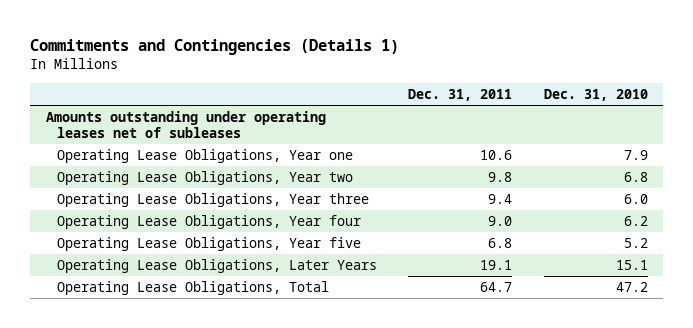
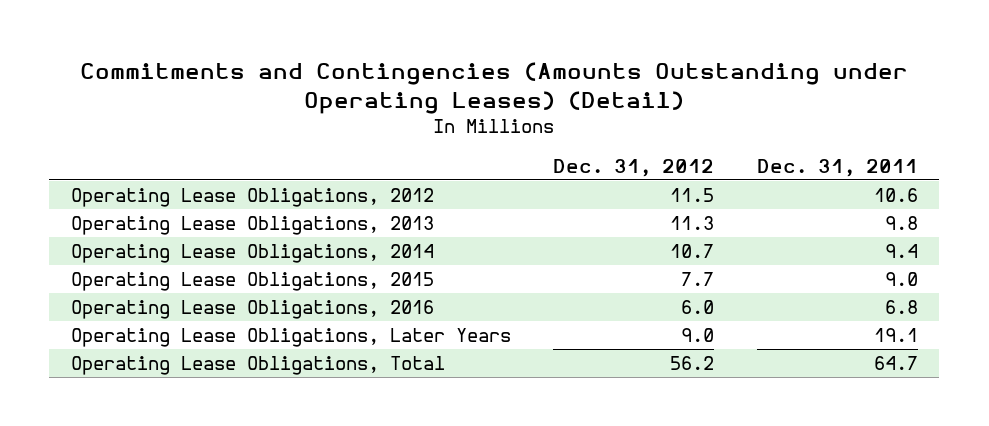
[29,39,399,56] Commitments and Contingencies (Details 1) -> [80,61,909,114] Commitments and Contingencies (Amounts Outstanding under Operating Leases) (Detail)
[543,89,648,102] Dec. 31, 2010 -> none
none -> [553,158,715,177] Dec. 31, 2012
[45,110,326,138] Amounts outstanding under operating leases net of subleases -> none
[57,148,354,163] Operating Lease Obligations, Year one -> [70,188,434,208] Operating Lease Obligations, 2012
[57,170,354,185] Operating Lease Obligations, Year two -> [70,216,434,236] Operating Lease Obligations, 2013
[57,192,370,207] Operating Lease Obligations, Year three -> [70,244,434,264] Operating Lease Obligations, 2014
[57,214,362,229] Operating Lease Obligations, Year four -> [70,272,434,292] Operating Lease Obligations, 2015
[57,236,362,251] Operating Lease Obligations, Year five -> [70,300,434,320] Operating Lease Obligations, 2016

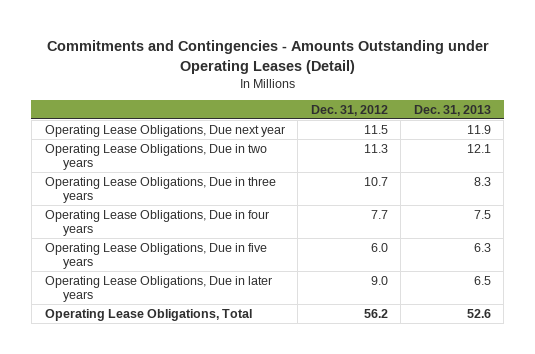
[80,61,909,114] Commitments and Contingencies (Amounts Outstanding under Operating Leases) (Detail) -> [46,40,489,74] Commitments and Contingencies - Amounts Outstanding under Operating Leases (Detail)
[756,158,918,177] Dec. 31, 2011 -> none
none -> [413,104,491,116] Dec. 31, 2013
[70,188,434,208] Operating Lease Obligations, 2012 -> [44,124,285,137] Operating Lease Obligations, Due next year
[70,216,434,236] Operating Lease Obligations, 2013 -> [44,143,267,171] Operating Lease Obligations, Due in two years
[70,244,434,264] Operating Lease Obligations, 2014 -> [44,176,276,204] Operating Lease Obligations, Due in three years
[70,272,434,292] Operating Lease Obligations, 2015 -> [44,209,269,237] Operating Lease Obligations, Due in four years
[70,300,434,320] Operating Lease Obligations, 2016 -> [44,242,267,270] Operating Lease Obligations, Due in five years
[70,328,511,348] Operating Lease Obligations, Later Years -> [44,275,272,303] Operating Lease Obligations, Due in later years

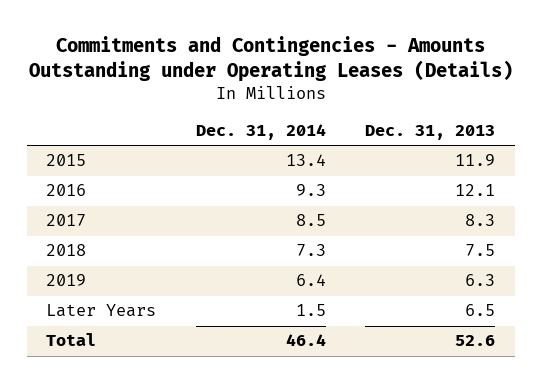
[46,40,489,74] Commitments and Contingencies - Amounts Outstanding under Operating Leases (Detail) -> [28,35,513,83] Commitments and Contingencies - Amounts Outstanding under Operating Leases (Details)
[310,104,388,116] Dec. 31, 2012 -> none
none -> [195,123,326,140] Dec. 31, 2014
[44,124,285,137] Operating Lease Obligations, Due next year -> [46,154,87,167] 2015
[44,143,267,171] Operating Lease Obligations, Due in two years -> [46,184,87,197] 2016
[44,176,276,204] Operating Lease Obligations, Due in three years -> [46,214,87,227] 2017
[44,209,269,237] Operating Lease Obligations, Due in four years -> [46,244,87,257] 2018
[44,242,267,270] Operating Lease Obligations, Due in five years -> [46,274,87,287] 2019
[44,275,272,303] Operating Lease Obligations, Due in later years -> [46,304,157,318] Later Years
[44,308,252,321] Operating Lease Obligations, Total -> [46,333,97,347] Total

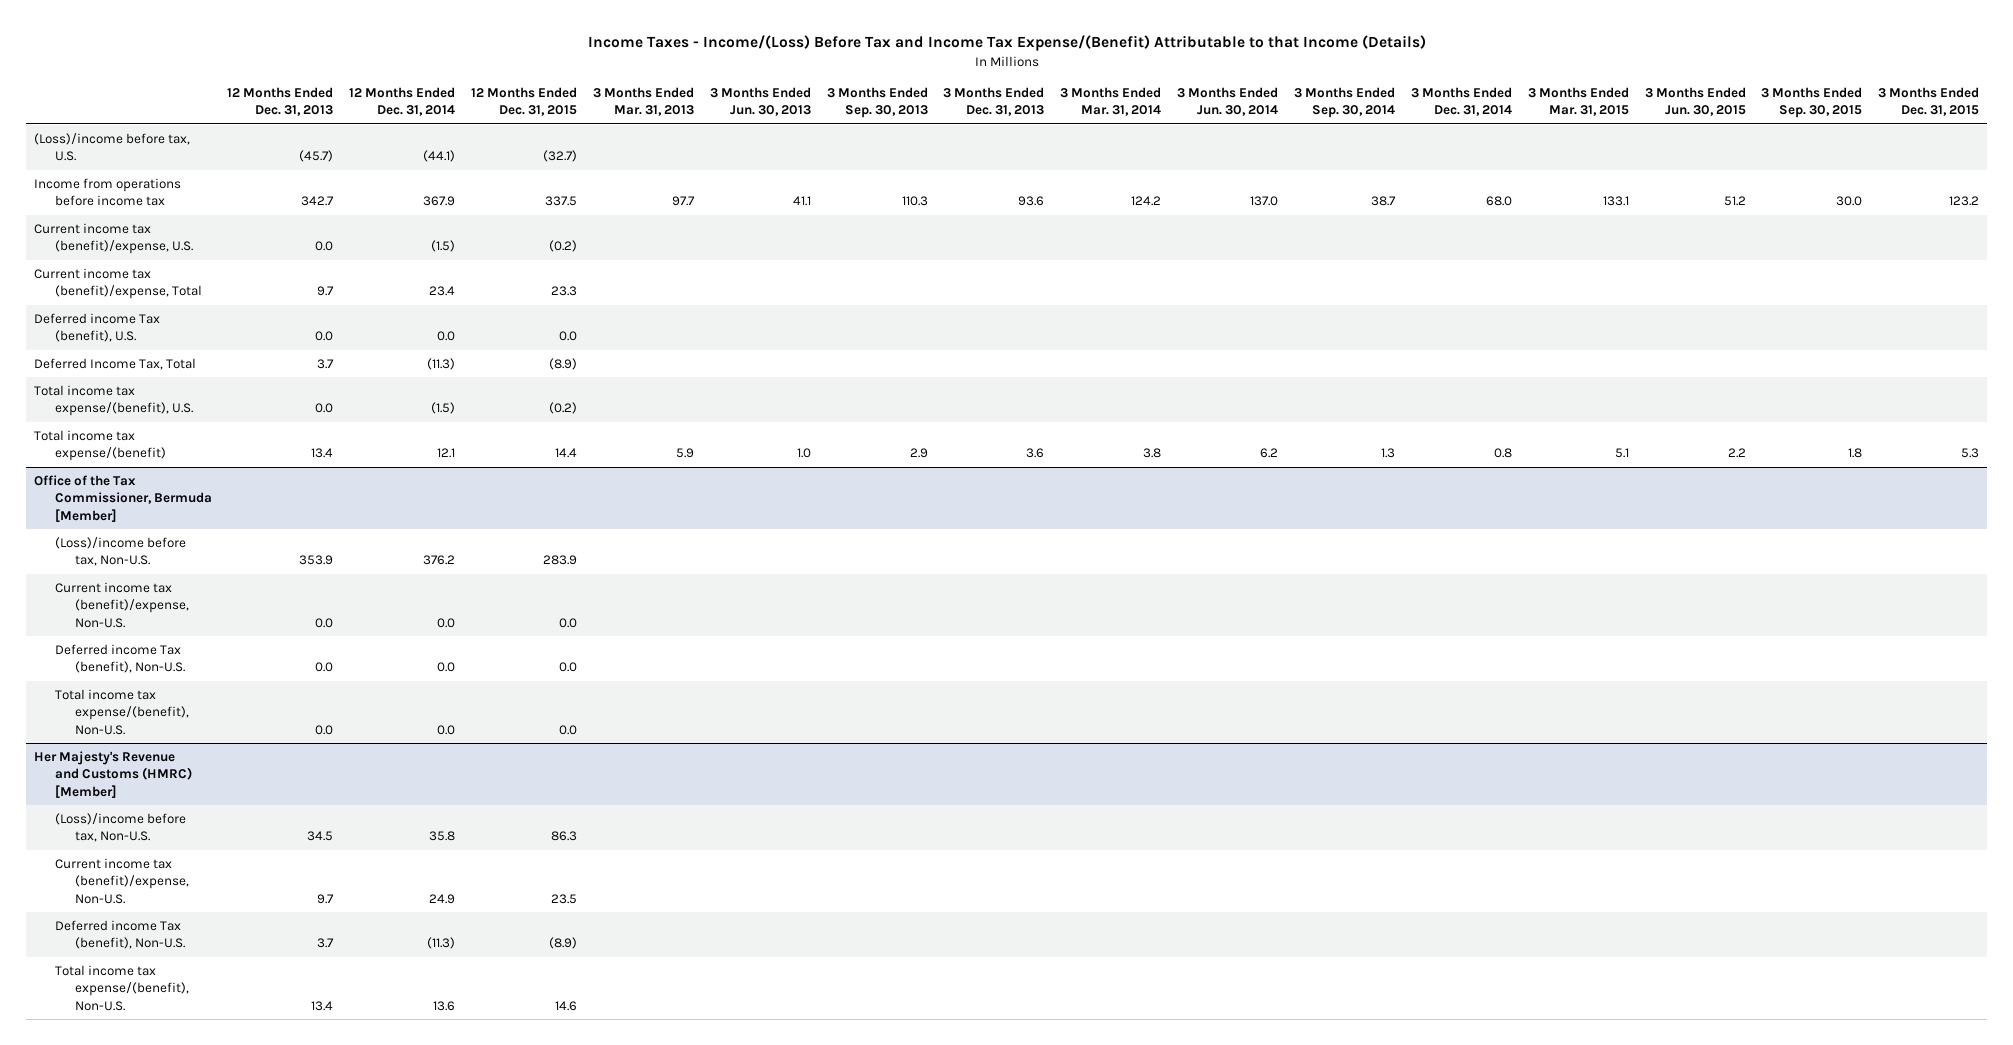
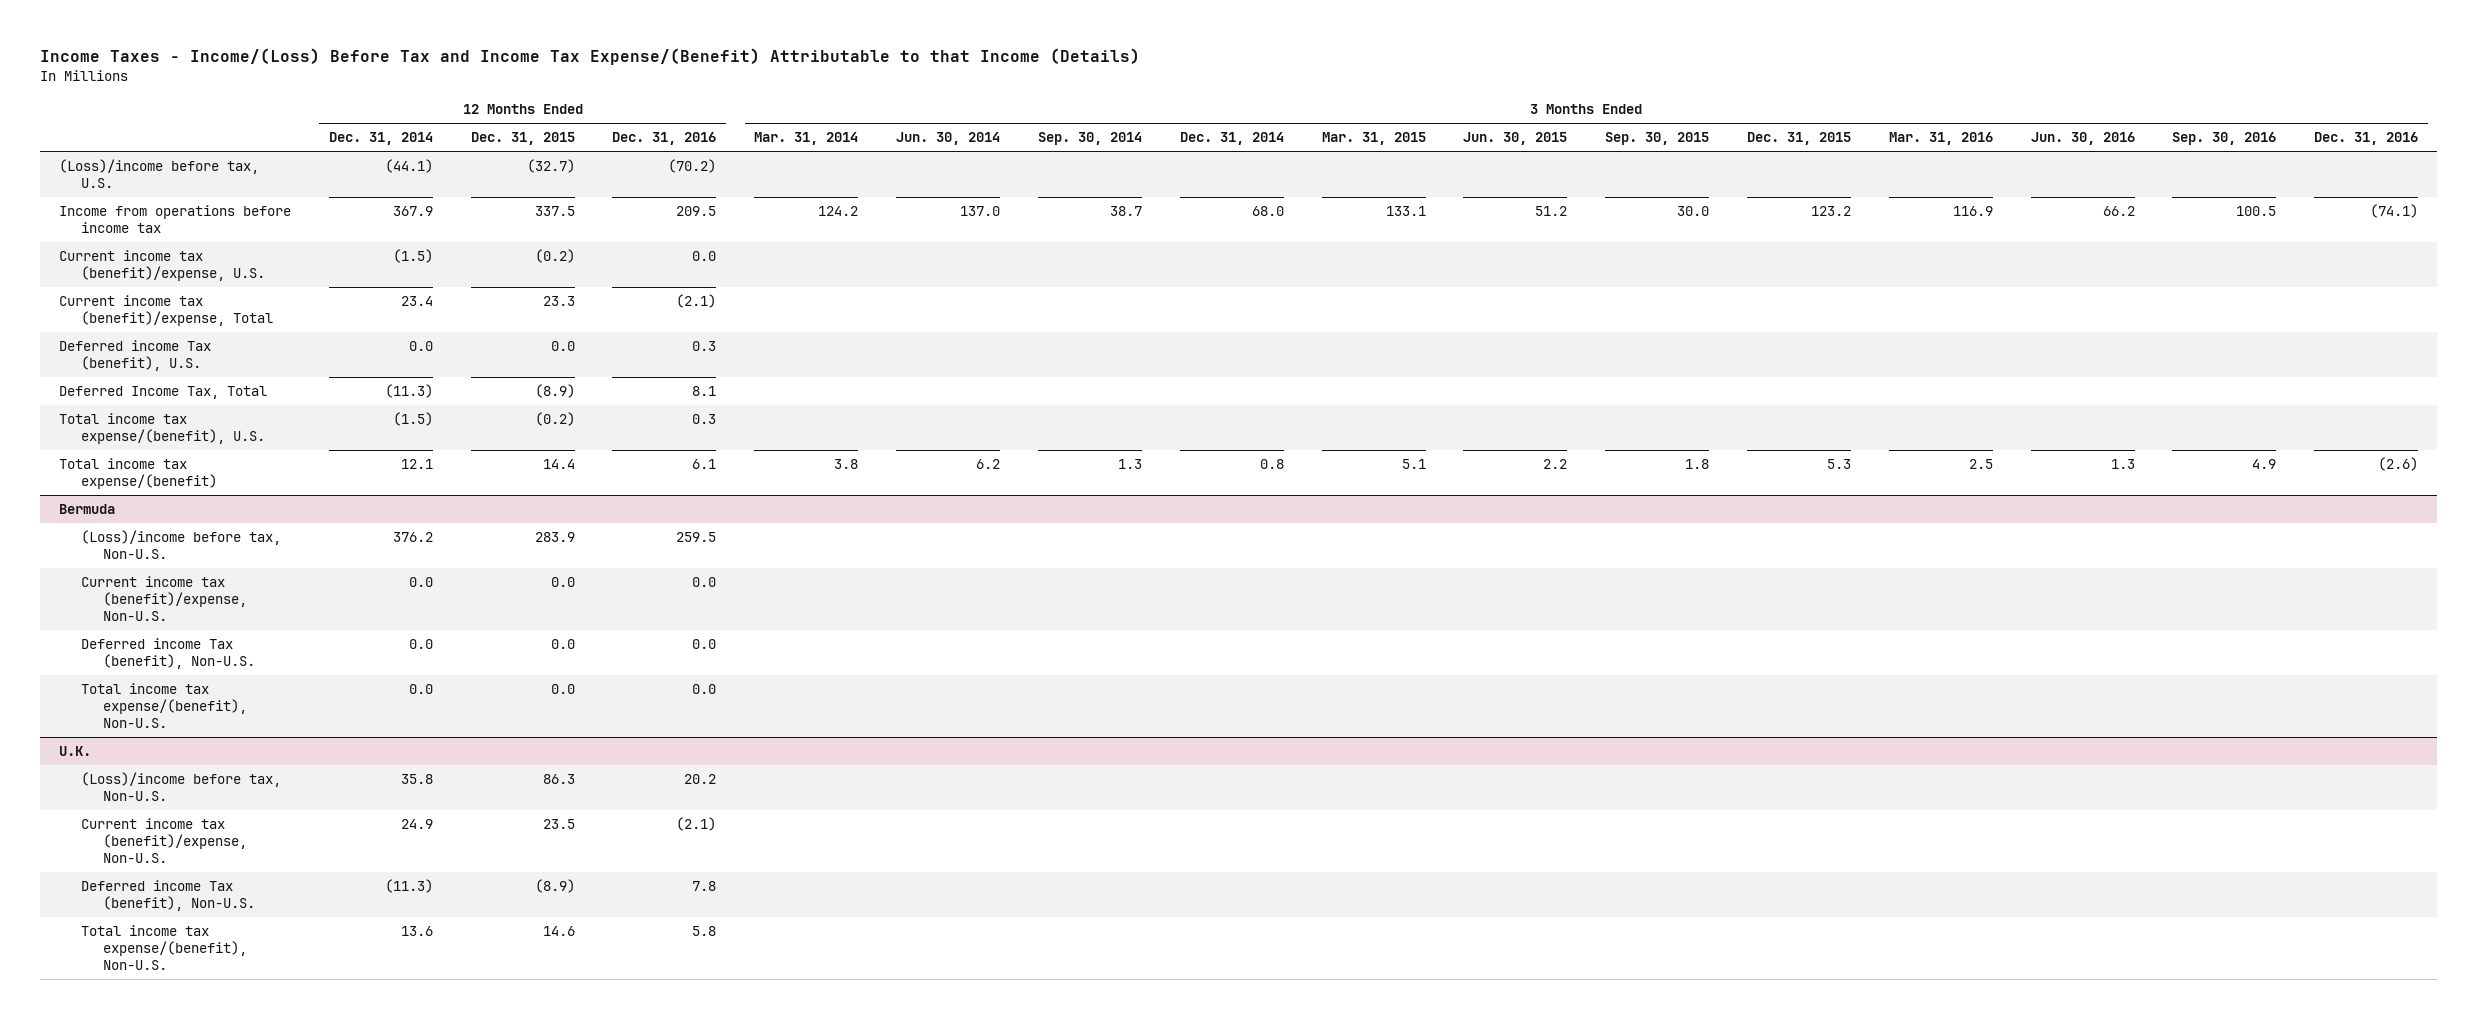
[227,86,334,117] 12 Months Ended Dec. 31, 2013 -> none
[592,86,694,117] 3 Months Ended Mar. 31, 2013 -> none
[709,86,811,117] 3 Months Ended Jun. 30, 2013 -> none
[826,86,928,119] 3 Months Ended Sep. 30, 2013 -> none
[943,86,1045,117] 3 Months Ended Dec. 31, 2013 -> none
none -> [612,132,717,146] Dec. 31, 2016
none -> [1888,132,1993,146] Mar. 31, 2016
none -> [2030,132,2135,146] Jun. 30, 2016
none -> [2172,132,2277,146] Sep. 30, 2016
none -> [2314,132,2419,146] Dec. 31, 2016
[34,474,212,522] Office of the Tax Commissioner, Bermuda [Member] -> [58,504,115,515] Bermuda
[34,750,192,798] Her Majesty's Revenue and Customs (HMRC) [Member] -> [58,746,91,757] U.K.

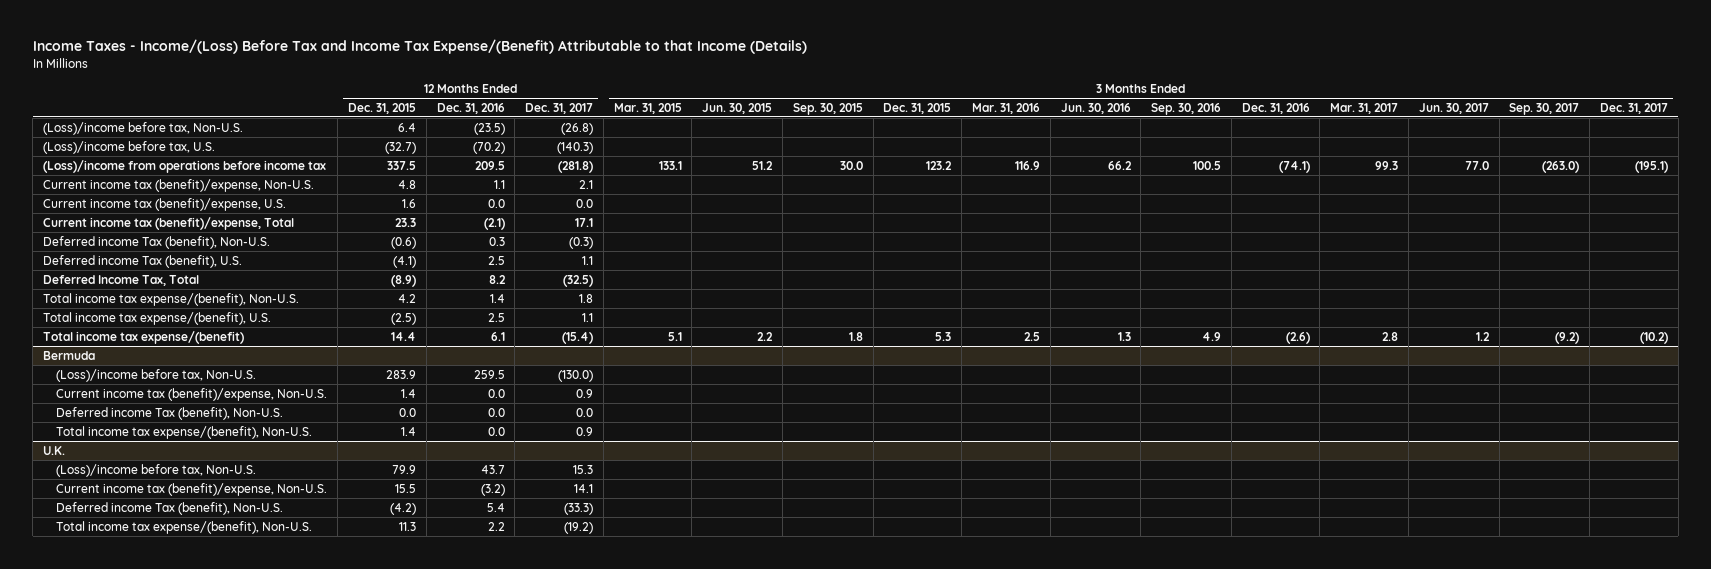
[328,132,433,146] Dec. 31, 2014 -> none
[754,132,859,146] Mar. 31, 2014 -> none
[896,132,1001,146] Jun. 30, 2014 -> none
[1037,132,1142,146] Sep. 30, 2014 -> none
[1179,132,1284,146] Dec. 31, 2014 -> none
none -> [525,102,594,114] Dec. 31, 2017
none -> [1330,102,1399,114] Mar. 31, 2017
none -> [1418,102,1489,114] Jun. 30, 2017
none -> [1509,102,1580,115] Sep. 30, 2017
none -> [1599,102,1668,114] Dec. 31, 2017
none -> [43,121,244,135] (Loss)/income before tax, Non-U.S.
[58,205,291,234] Income from operations before income tax -> [43,159,327,173] (Loss)/income from operations before income tax
none -> [43,178,315,192] Current income tax (benefit)/expense, Non-U.S.
[534,249,575,264] (0.2) -> [401,198,416,208] 1.6
none -> [43,235,271,249] Deferred income Tax (benefit), Non-U.S.
[550,341,575,352] 0.0 -> [392,255,416,268] (4.1)
[692,341,717,352] 0.3 -> [487,255,505,265] 2.5
[692,386,717,397] 8.1 -> [488,274,506,284] 8.2
none -> [43,292,300,306] Total income tax expense/(benefit), Non-U.S.
[534,412,575,427] (0.2) -> [390,312,416,325] (2.5)
[692,414,717,425] 0.3 -> [487,312,505,322] 2.5
[550,577,575,588] 0.0 -> [400,388,416,398] 1.4
[550,684,575,695] 0.0 -> [400,426,416,436] 1.4
[542,774,575,785] 86.3 -> [391,464,416,474] 79.9
[684,774,717,785] 20.2 -> [480,464,505,474] 43.7
[542,819,575,830] 23.5 -> [394,483,416,493] 15.5
[676,817,717,832] (2.1) -> [480,483,505,496] (3.2)
[534,879,575,894] (8.9) -> [389,502,416,515] (4.2)
[692,881,717,892] 7.8 -> [486,502,505,512] 5.4
[542,926,575,937] 14.6 -> [398,521,416,531] 11.3
[692,926,717,937] 5.8 -> [487,521,505,531] 2.2

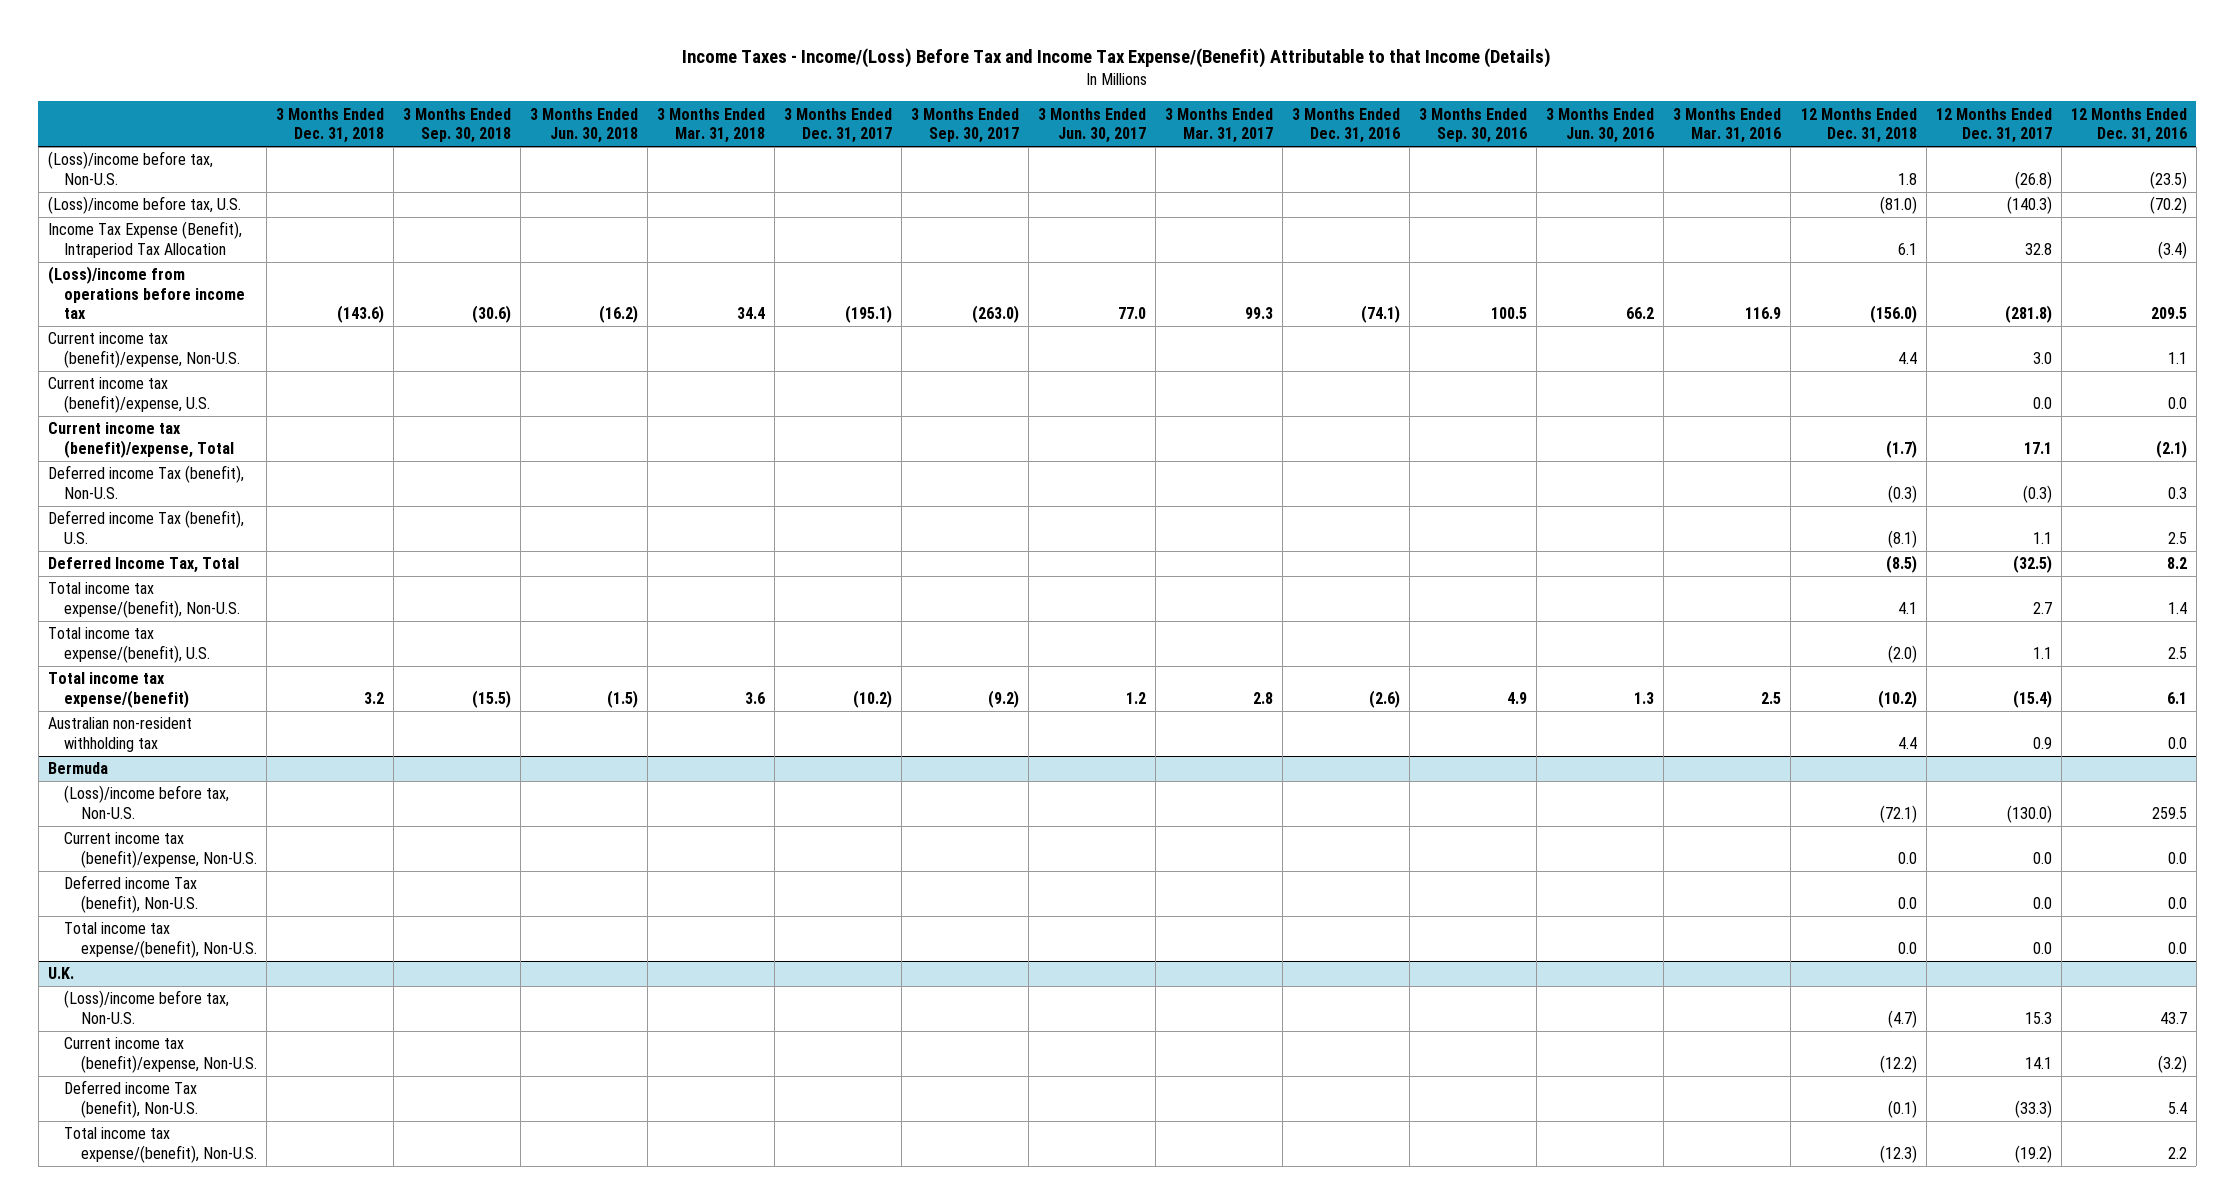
[347,102,416,114] Dec. 31, 2015 -> none
[613,102,682,114] Mar. 31, 2015 -> none
[702,102,773,114] Jun. 30, 2015 -> none
[792,102,863,115] Sep. 30, 2015 -> none
[883,102,952,114] Dec. 31, 2015 -> none
none -> [275,107,384,144] 3 Months Ended Dec. 31, 2018
none -> [402,107,511,144] 3 Months Ended Sep. 30, 2018
none -> [529,107,638,144] 3 Months Ended Jun. 30, 2018
none -> [656,107,765,144] 3 Months Ended Mar. 31, 2018
none -> [1800,107,1917,144] 12 Months Ended Dec. 31, 2018
none -> [47,221,242,258] Income Tax Expense (Benefit), Intraperiod Tax Allocation
[579,179,594,189] 2.1 -> [2032,351,2052,364] 3.0
[579,293,594,303] 1.8 -> [2032,601,2052,614] 2.7
none -> [47,717,192,752] Australian non-resident withholding tax
[576,388,594,398] 0.9 -> [2032,851,2052,864] 0.0
[576,426,594,436] 0.9 -> [2032,941,2052,954] 0.0

